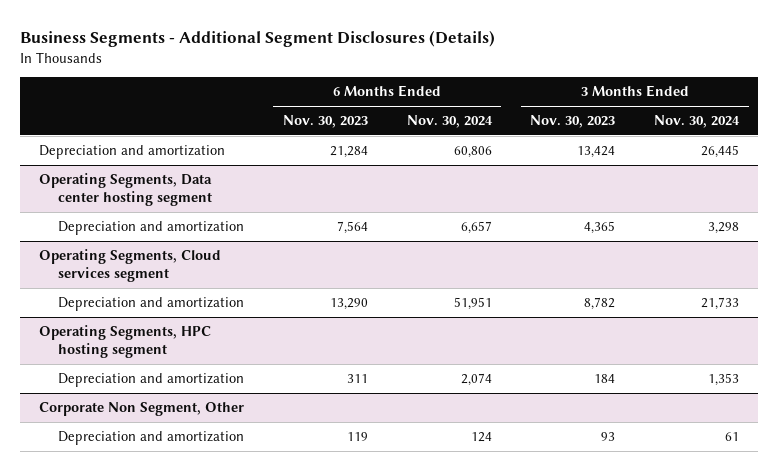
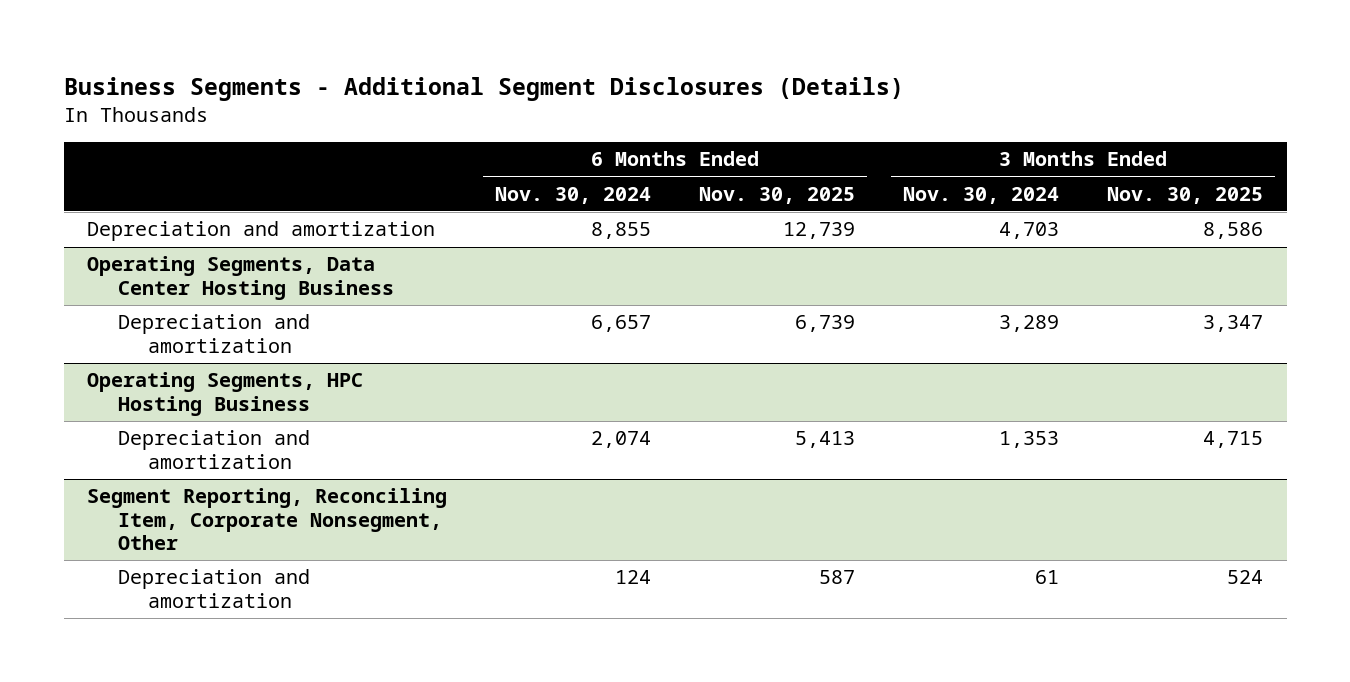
[282,115,368,129] Nov. 30, 2023 -> none
[530,115,616,129] Nov. 30, 2023 -> none
none -> [699,186,856,204] Nov. 30, 2025
none -> [1107,186,1264,204] Nov. 30, 2025
[39,249,222,283] Operating Segments, Cloud services segment -> none
[58,297,245,312] Depreciation and amortization -> none
[453,146,492,159] 60,806 -> [591,222,652,240] 8,855
[701,145,740,159] 26,445 -> [999,222,1060,240] 4,703
[39,173,213,207] Operating Segments, Data center hosting segment -> [87,256,394,300] Operating Segments, Data Center Hosting Business
[708,222,740,235] 3,298 -> [999,315,1060,333] 3,289
[39,325,212,359] Operating Segments, HPC hosting segment -> [87,372,364,416] Operating Segments, HPC Hosting Business
[39,402,245,417] Corporate Non Segment, Other -> none
none -> [87,488,448,551] Segment Reporting, Reconciling Item, Corporate Nonsegment, Other

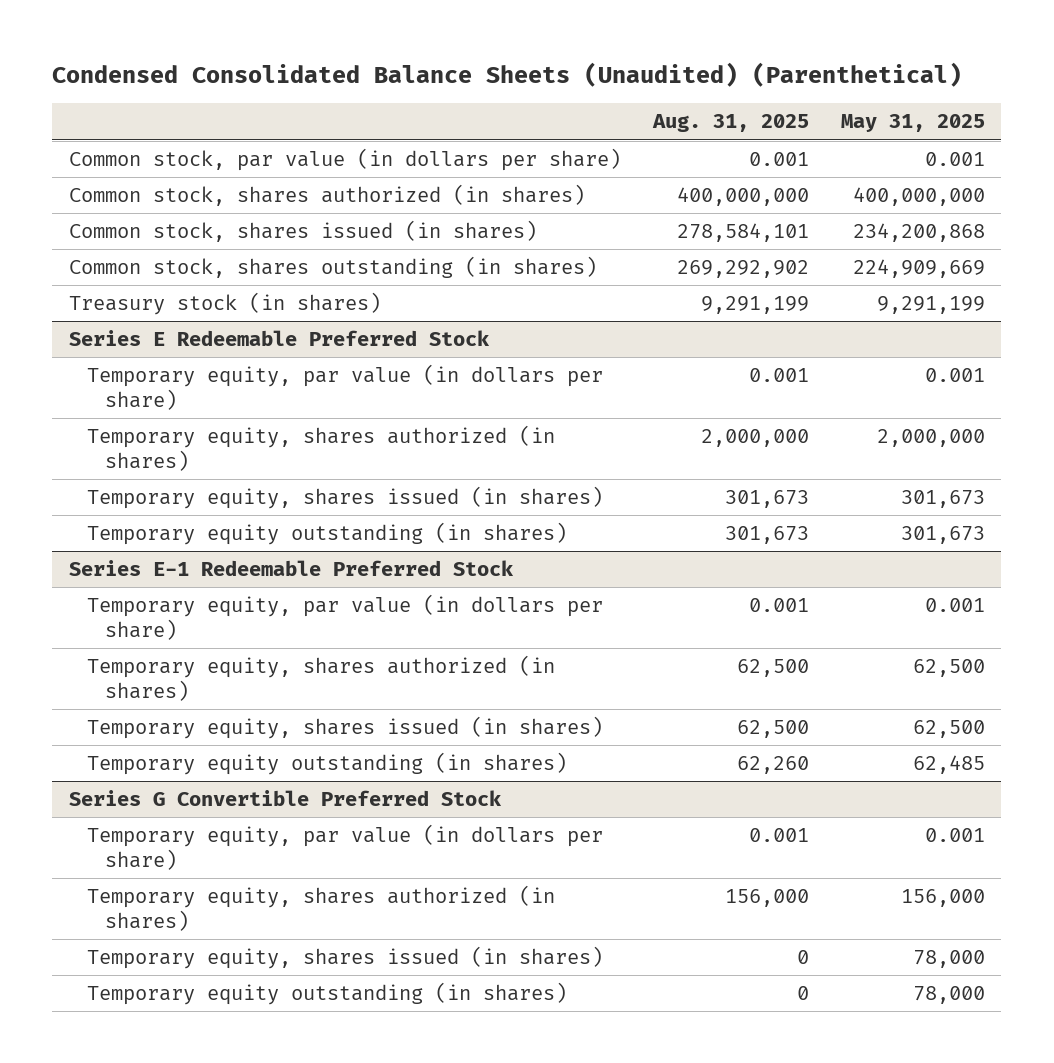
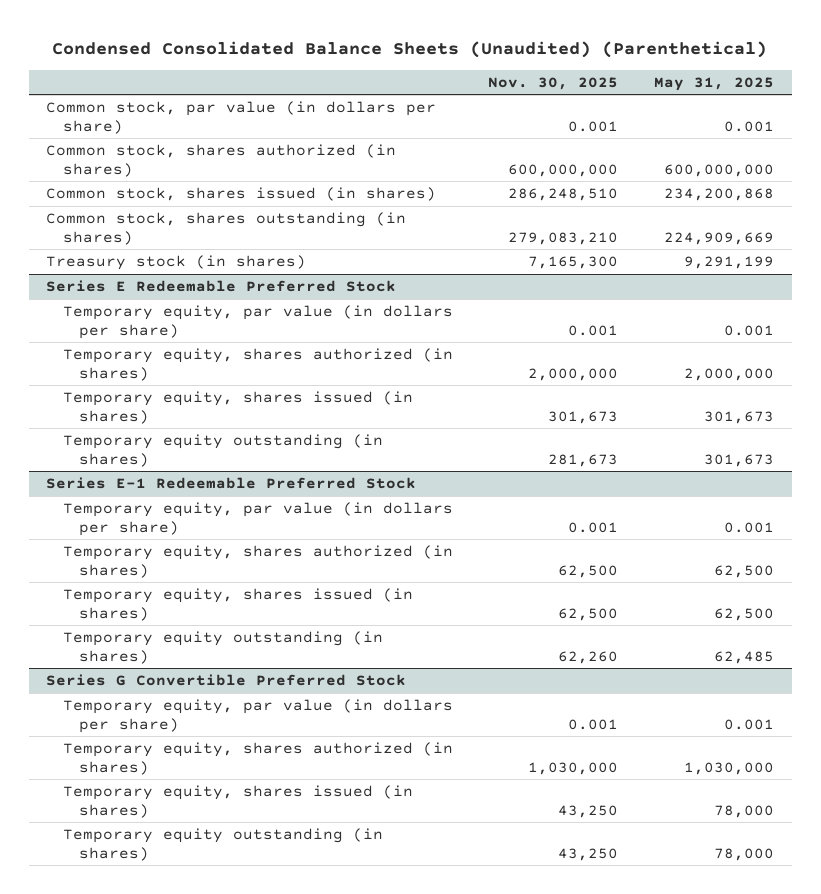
[651,114,809,133] Aug. 31, 2025 -> none
none -> [488,76,619,90] Nov. 30, 2025
[853,187,986,207] 400,000,000 -> [664,163,775,177] 600,000,000
[901,889,986,908] 156,000 -> [684,761,775,775] 1,030,000

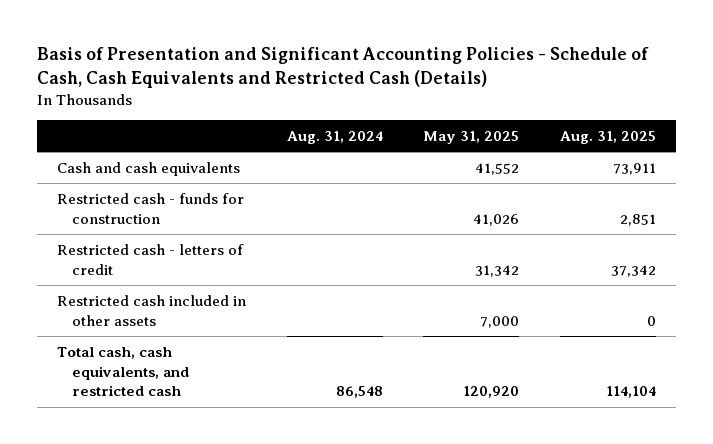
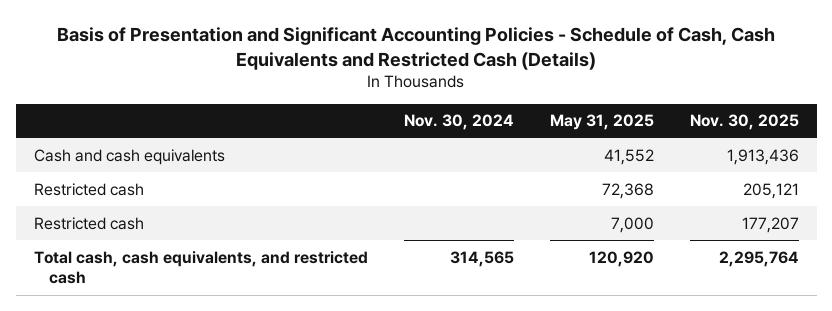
[286,130,383,144] Aug. 31, 2024 -> none
[560,130,657,144] Aug. 31, 2025 -> none
none -> [403,114,514,131] Nov. 30, 2024
none -> [689,114,799,131] Nov. 30, 2025
[57,192,245,224] Restricted cash - funds for construction -> none
[57,243,245,275] Restricted cash - letters of credit -> none
none -> [33,182,144,196] Restricted cash
[57,294,247,326] Restricted cash included in other assets -> [33,216,144,230] Restricted cash

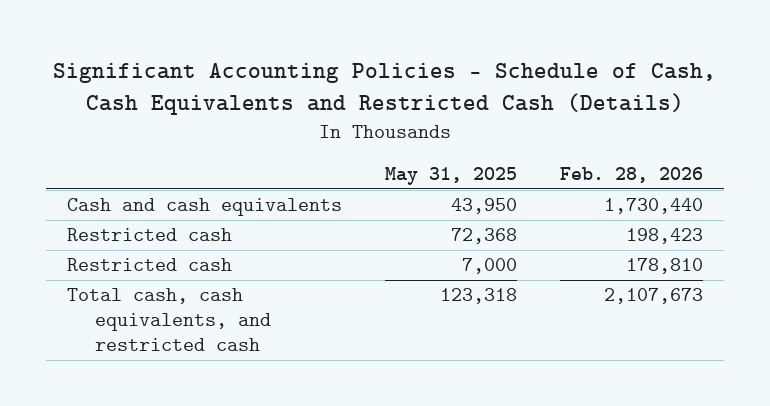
[57,26,776,70] Basis of Presentation and Significant Accounting Policies - Schedule of Cash, Cash Equivalents and Restricted Cash (Details) -> [52,62,716,116] Significant Accounting Policies - Schedule of Cash, Cash Equivalents and Restricted Cash (Details)
[403,114,514,131] Nov. 30, 2024 -> none
[689,114,799,131] Nov. 30, 2025 -> none
none -> [559,167,703,184] Feb. 28, 2026
[603,148,654,165] 41,552 -> [450,198,517,215] 43,950
[588,250,654,267] 120,920 -> [439,288,517,305] 123,318

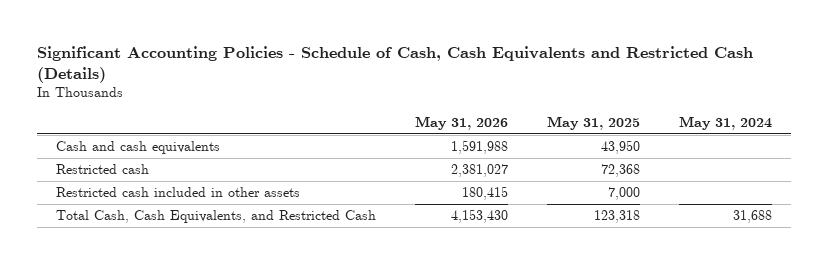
[559,167,703,184] Feb. 28, 2026 -> none
none -> [415,115,509,130] May 31, 2026
none -> [679,115,773,130] May 31, 2024
[67,258,233,272] Restricted cash -> [56,187,301,198] Restricted cash included in other assets
[67,288,271,352] Total cash, cash equivalents, and restricted cash -> [56,210,377,224] Total Cash, Cash Equivalents, and Restricted Cash

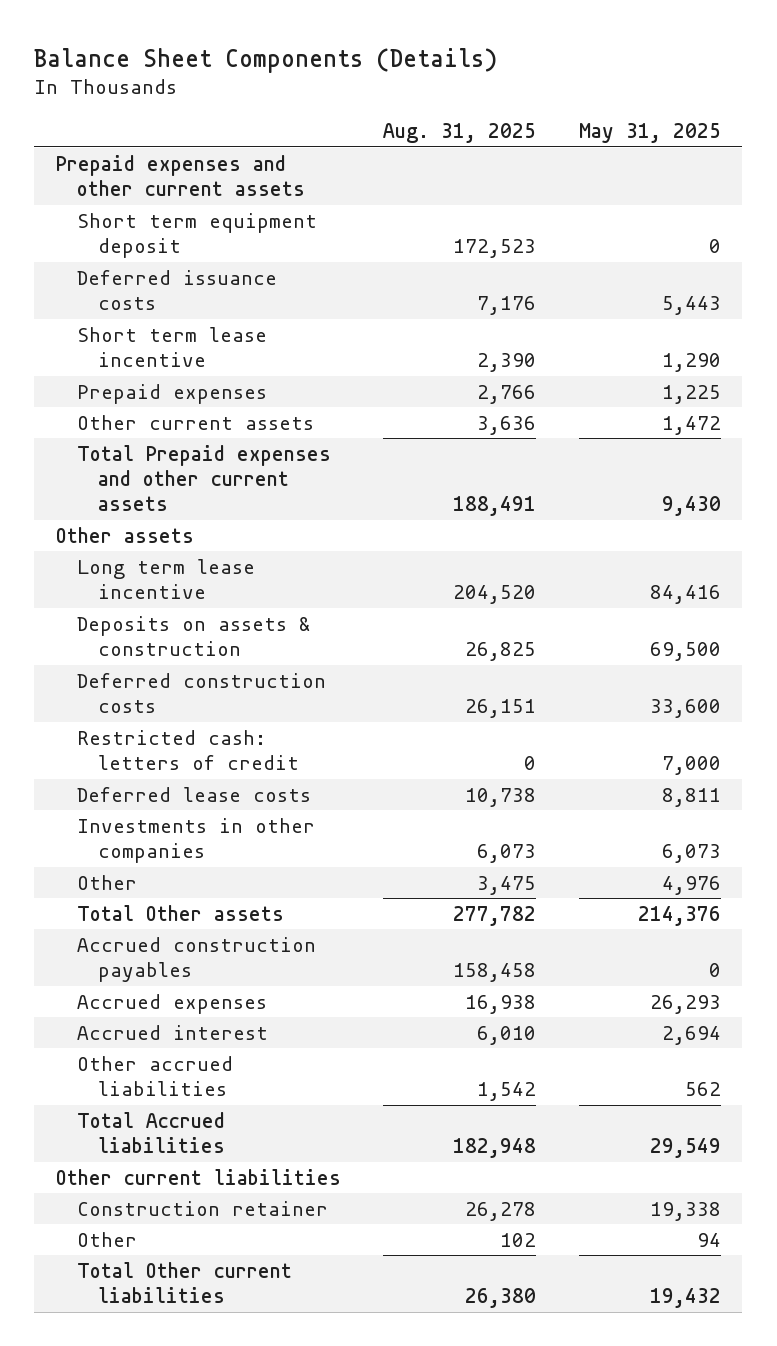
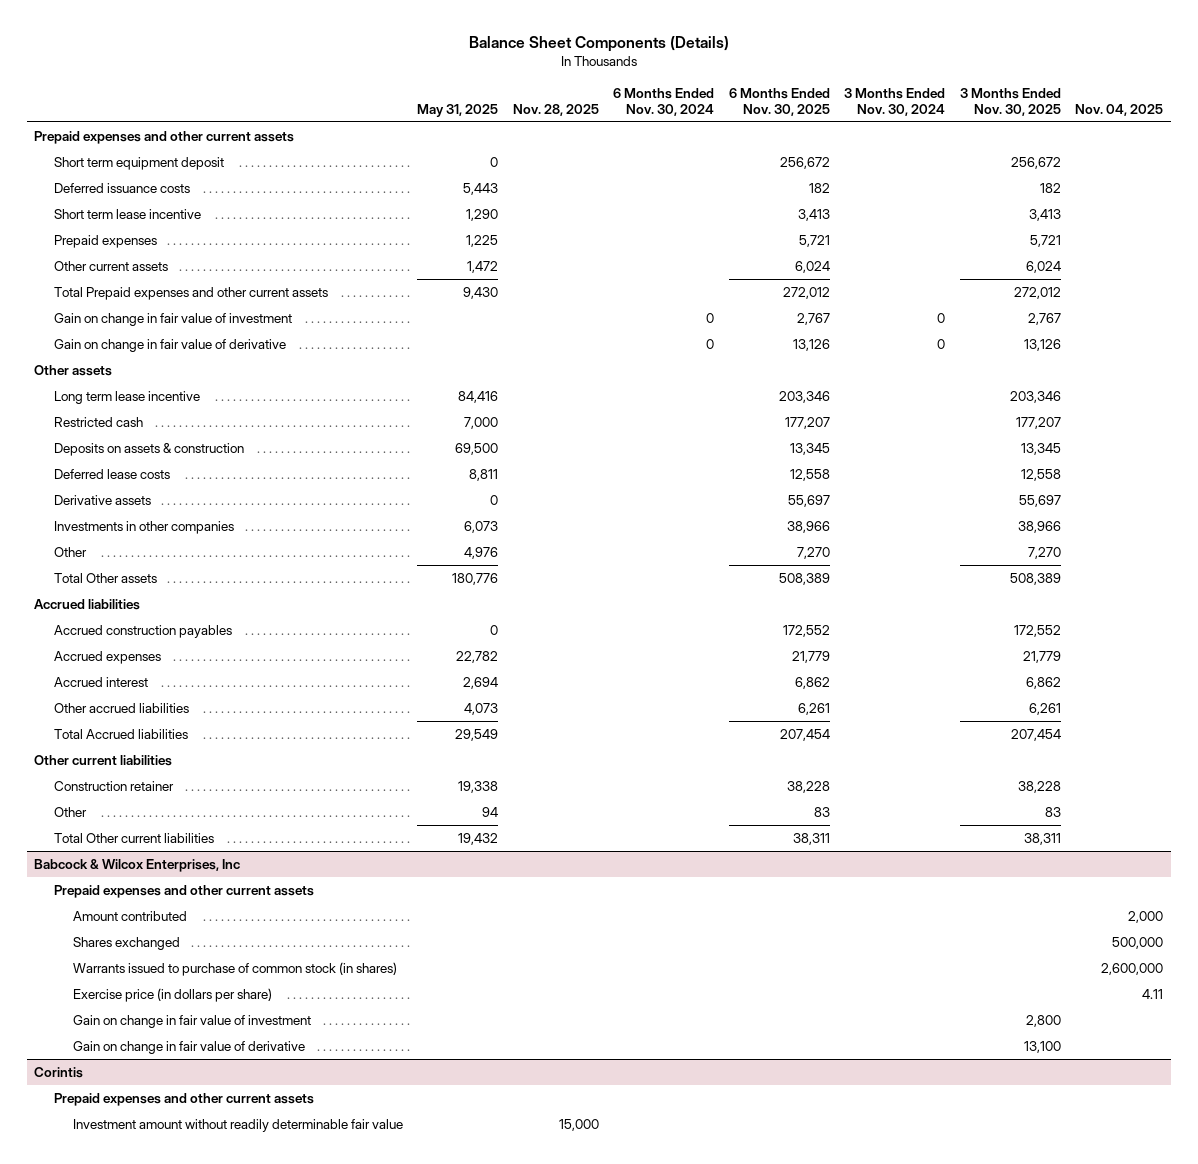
[383,123,537,144] Aug. 31, 2025 -> none
none -> [512,103,599,116] Nov. 28, 2025
none -> [613,87,715,116] 6 Months Ended Nov. 30, 2024
none -> [728,87,830,116] 6 Months Ended Nov. 30, 2025
none -> [844,87,946,116] 3 Months Ended Nov. 30, 2024
none -> [959,87,1061,116] 3 Months Ended Nov. 30, 2025
none -> [1075,103,1164,116] Nov. 04, 2025
none -> [53,312,292,326] Gain on change in fair value of investment
none -> [53,338,286,352] Gain on change in fair value of derivative
none -> [53,416,143,427] Restricted cash
[76,672,326,714] Deferred construction costs -> none
[76,729,299,771] Restricted cash: letters of credit -> none
none -> [53,494,151,505] Derivative assets
[637,905,721,926] 214,376 -> [452,572,499,585] 180,776
none -> [34,598,141,610] Accrued liabilities
[649,994,721,1014] 26,293 -> [456,650,499,663] 22,782
[684,1082,721,1097] 562 -> [464,702,499,715] 4,073
none -> [34,858,241,872] Babcock & Wilcox Enterprises, Inc
none -> [53,884,314,898] Prepaid expenses and other current assets
none -> [72,910,187,921] Amount contributed
none -> [72,936,180,950] Shares exchanged
none -> [72,961,397,976] Warrants issued to purchase of common stock (in shares)
none -> [72,987,272,1002] Exercise price (in dollars per share)
none -> [72,1014,311,1028] Gain on change in fair value of investment
none -> [72,1040,305,1054] Gain on change in fair value of derivative
none -> [34,1066,84,1078] Corintis
none -> [53,1092,314,1106] Prepaid expenses and other current assets
none -> [72,1118,403,1132] Investment amount without readily determinable fair value

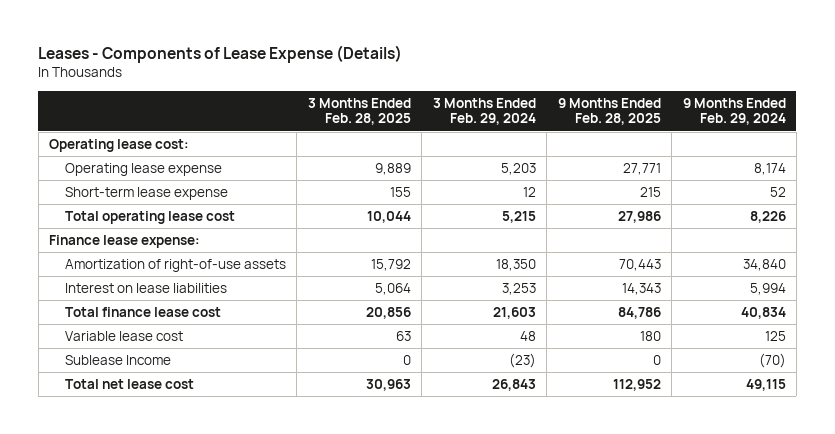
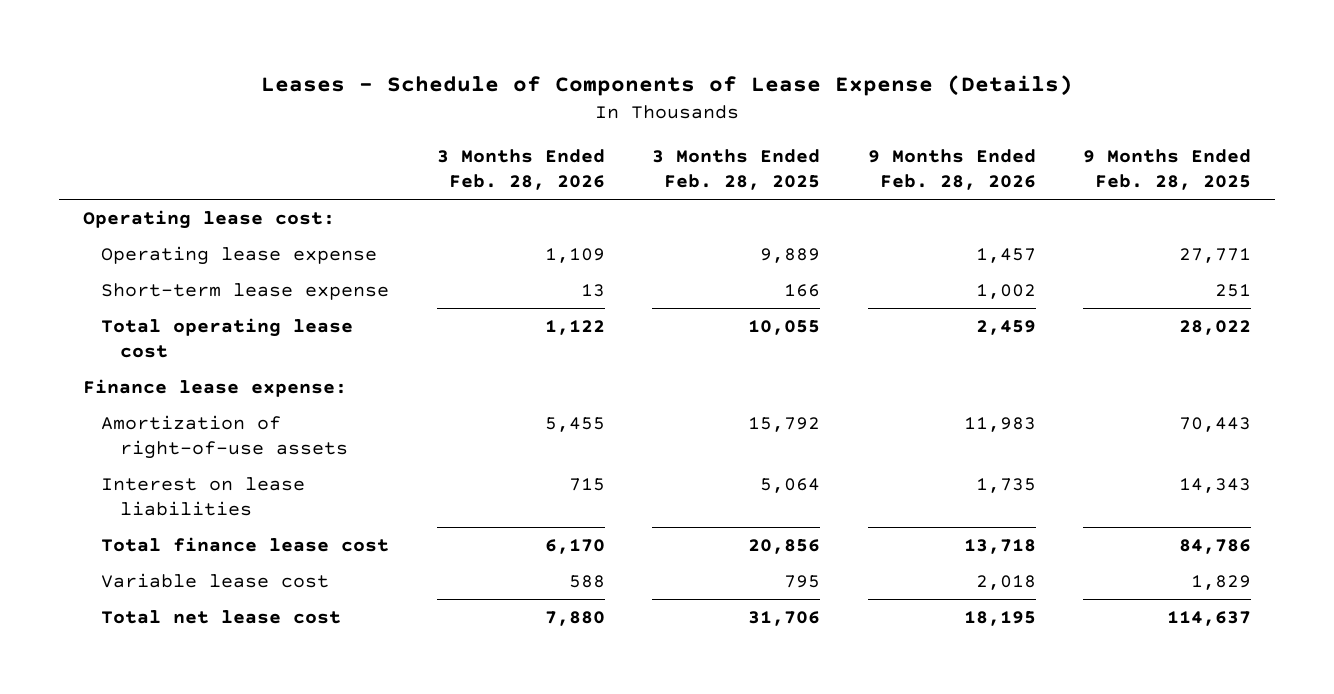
[38,45,403,64] Leases - Components of Lease Expense (Details) -> [261,74,1074,96] Leases - Schedule of Components of Lease Expense (Details)
[432,97,536,126] 3 Months Ended Feb. 29, 2024 -> none
[682,97,786,126] 9 Months Ended Feb. 29, 2024 -> none
none -> [436,149,605,191] 3 Months Ended Feb. 28, 2026
none -> [867,149,1036,191] 9 Months Ended Feb. 28, 2026
[389,186,411,197] 155 -> [784,284,821,298] 166
[639,186,661,197] 215 -> [1215,284,1252,298] 251
[366,210,411,223] 10,044 -> [748,320,821,336] 10,055
[617,210,661,223] 27,986 -> [1179,320,1252,336] 28,022
[64,354,171,365] Sublease Income -> none
[395,330,411,341] 63 -> [784,575,821,589] 795
[639,330,661,341] 180 -> [1191,575,1252,591] 1,829
[365,378,411,391] 30,963 -> [748,611,821,627] 31,706
[612,378,661,391] 112,952 -> [1167,611,1252,627] 114,637

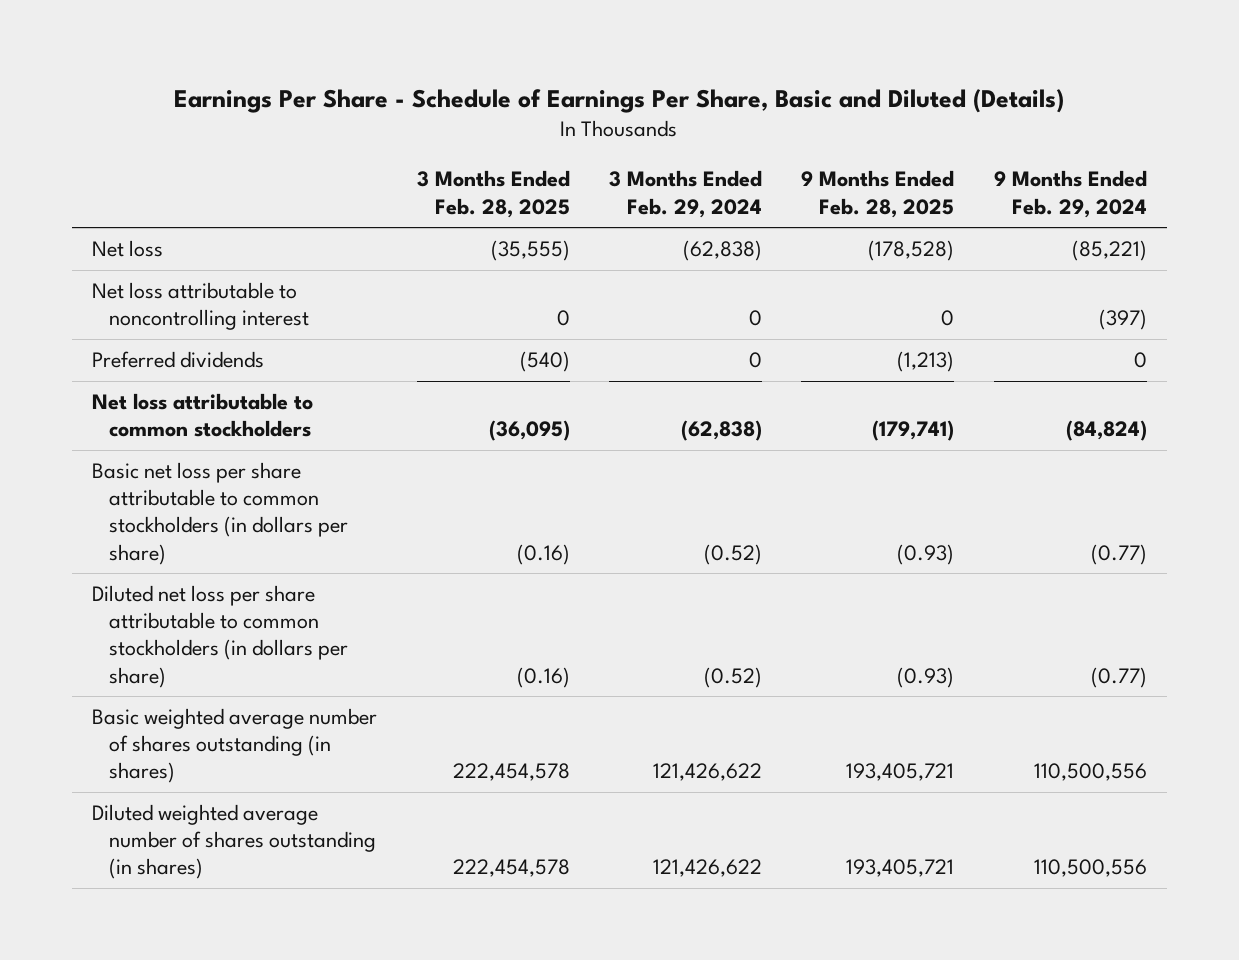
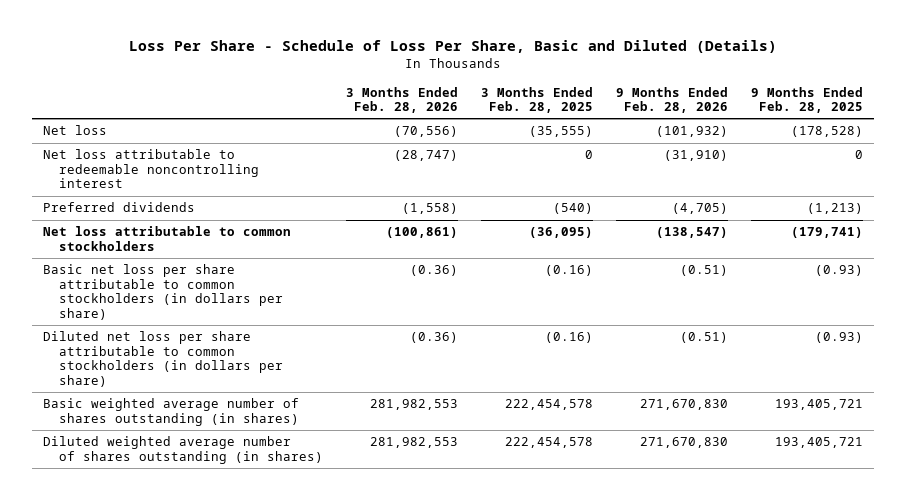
[174,88,1065,113] Earnings Per Share - Schedule of Earnings Per Share, Basic and Diluted (Details) -> [128,39,777,53] Loss Per Share - Schedule of Loss Per Share, Basic and Diluted (Details)
[608,170,762,218] 3 Months Ended Feb. 29, 2024 -> none
[993,170,1147,218] 9 Months Ended Feb. 29, 2024 -> none
none -> [346,86,459,114] 3 Months Ended Feb. 28, 2026
none -> [615,86,728,114] 9 Months Ended Feb. 28, 2026
[92,282,309,331] Net loss attributable to noncontrolling interest -> [43,149,260,189] Net loss attributable to redeemable noncontrolling interest

